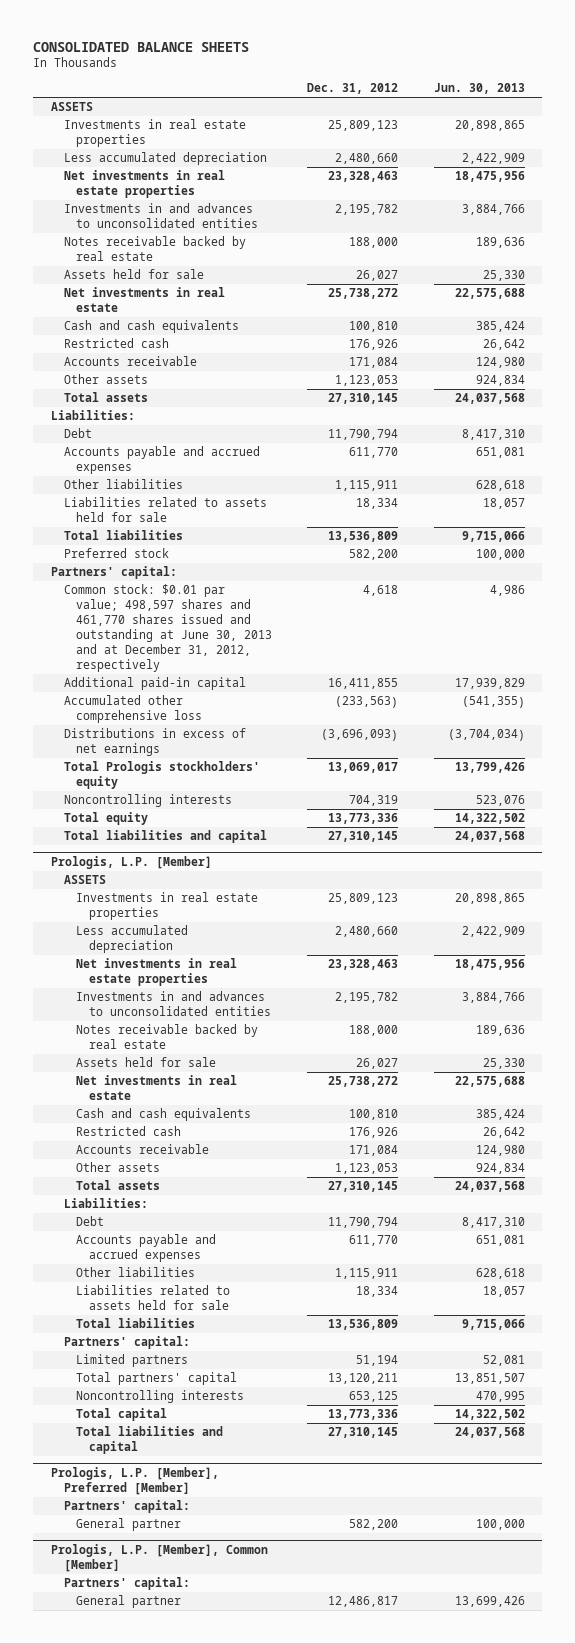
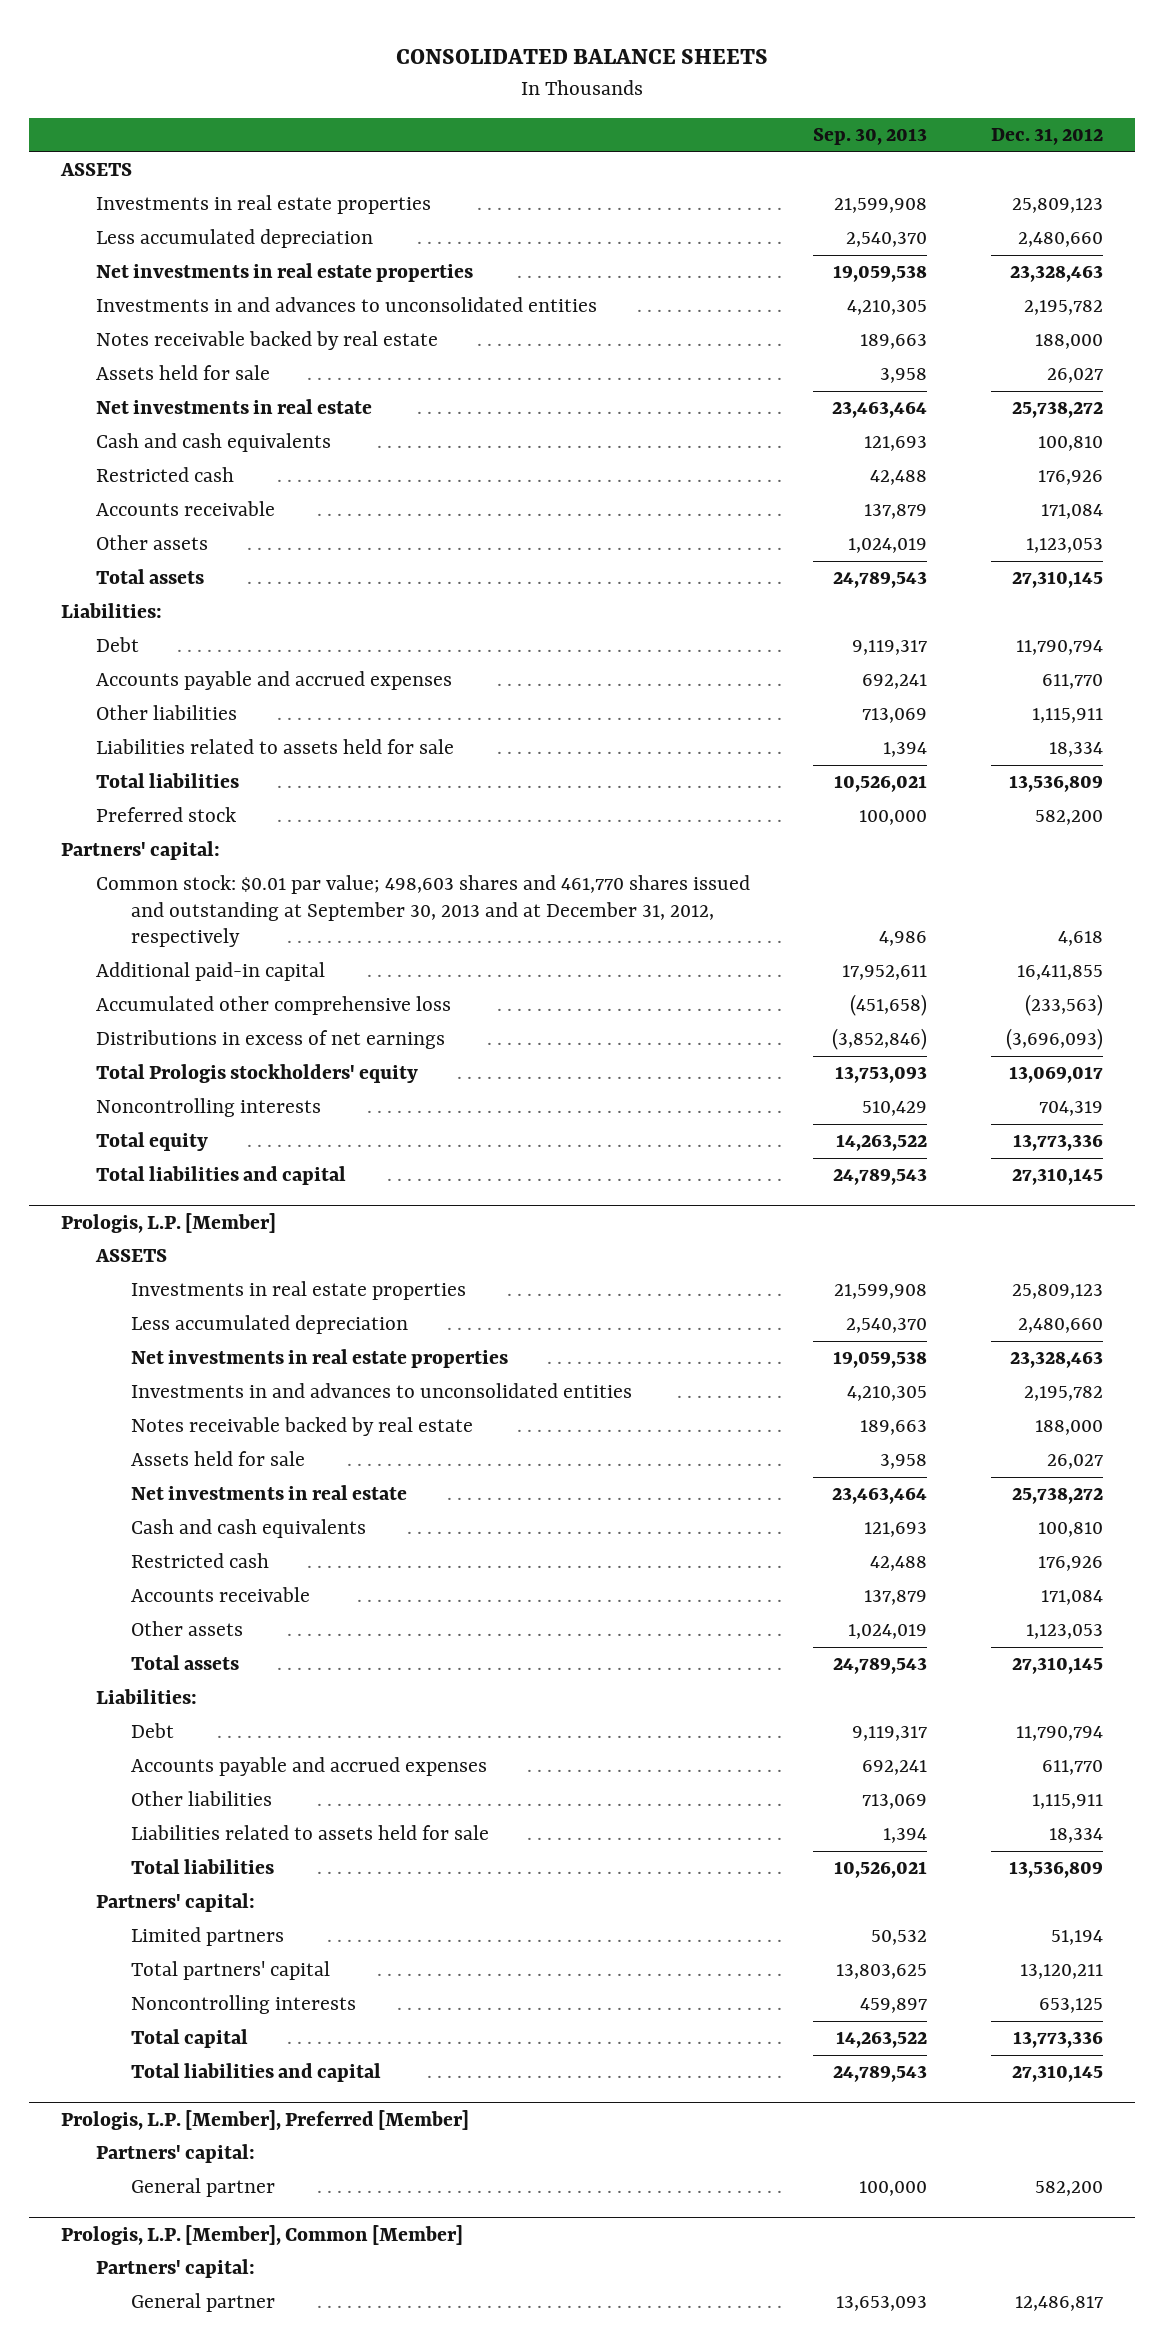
[433,83,525,95] Jun. 30, 2013 -> none
none -> [813,128,928,146] Sep. 30, 2013
[63,584,273,673] Common stock: $0.01 par value; 498,597 shares and 461,770 shares issued and outstanding at June 30, 2013 and at December 31, 2012, respectively -> [95,875,750,948] Common stock: $0.01 par value; 498,603 shares and 461,770 shares issued and outstanding at September 30, 2013 and at December 31, 2012, respectively

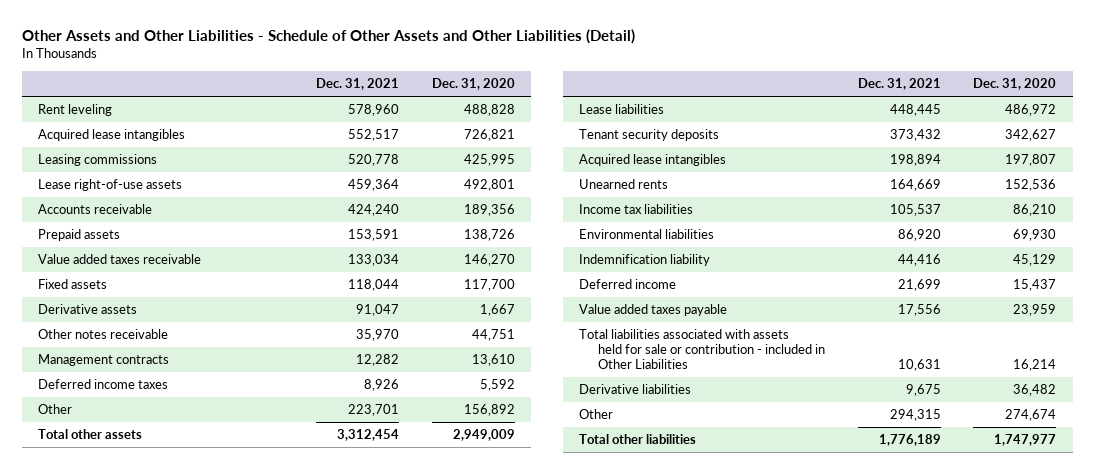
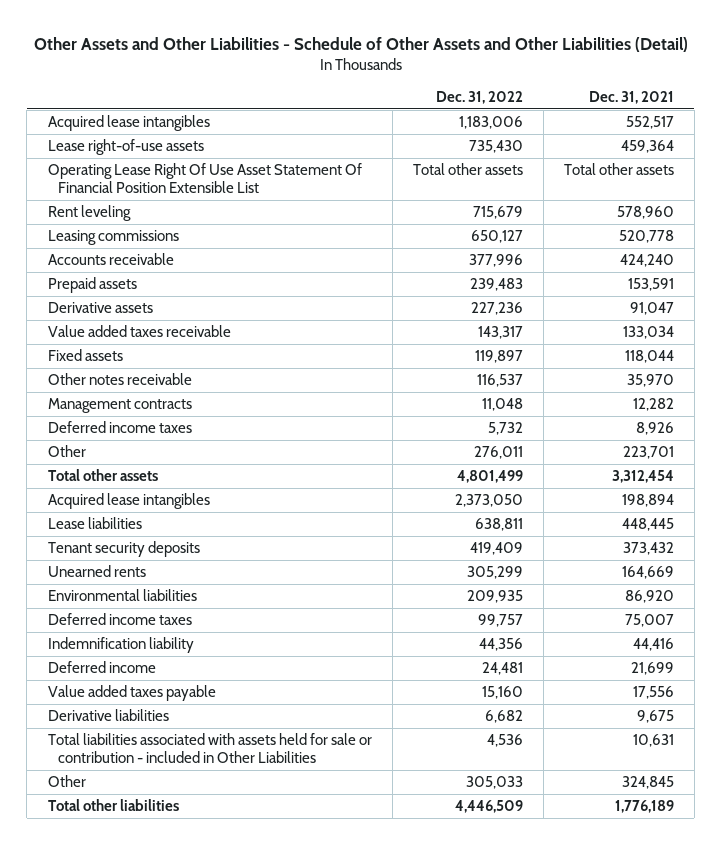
[432,78,516,91] Dec. 31, 2020 -> none
none -> [435,91,523,105] Dec. 31, 2022
none -> [47,163,362,193] Operating Lease Right Of Use Asset Statement Of Financial Position Extensible List
[38,104,113,117] Rent leveling -> [47,205,131,222] Rent leveling
[38,154,158,167] Leasing commissions -> [47,230,179,246] Leasing commissions
[38,304,138,315] Derivative assets -> [47,302,153,314] Derivative assets
[579,154,727,167] Acquired lease intangibles -> [47,493,210,510] Acquired lease intangibles
[579,204,694,215] Income tax liabilities -> none
none -> [47,613,192,626] Deferred income taxes
[579,329,825,370] Total liabilities associated with assets held for sale or contribution - included in Other Liabilities -> [47,733,372,763] Total liabilities associated with assets held for sale or contribution - included in Other Liabilities
[889,409,941,422] 294,315 -> [621,776,674,790] 324,845

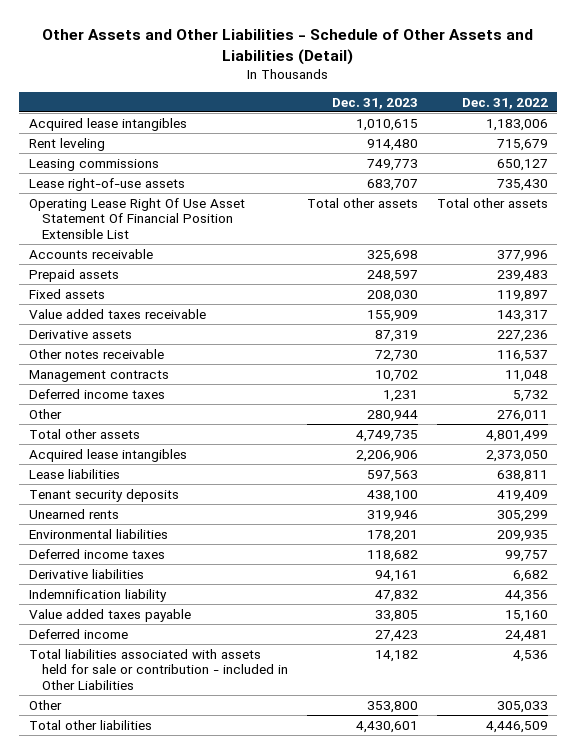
[33,36,688,52] Other Assets and Other Liabilities - Schedule of Other Assets and Other Liabilities (Detail) -> [42,29,534,65] Other Assets and Other Liabilities - Schedule of Other Assets and Liabilities (Detail)
[588,91,674,105] Dec. 31, 2021 -> none
none -> [331,97,418,109] Dec. 31, 2023
[47,139,204,156] Lease right-of-use assets -> [28,177,185,191] Lease right-of-use assets
[47,163,362,193] Operating Lease Right Of Use Asset Statement Of Financial Position Extensible List -> [28,197,245,240] Operating Lease Right Of Use Asset Statement Of Financial Position Extensible List
[47,325,231,338] Value added taxes receivable -> [28,308,206,319] Value added taxes receivable
[47,302,153,314] Derivative assets -> [28,329,132,339] Derivative assets
[47,709,169,722] Derivative liabilities -> [28,568,144,579] Derivative liabilities
[47,661,156,674] Deferred income -> [28,628,128,639] Deferred income

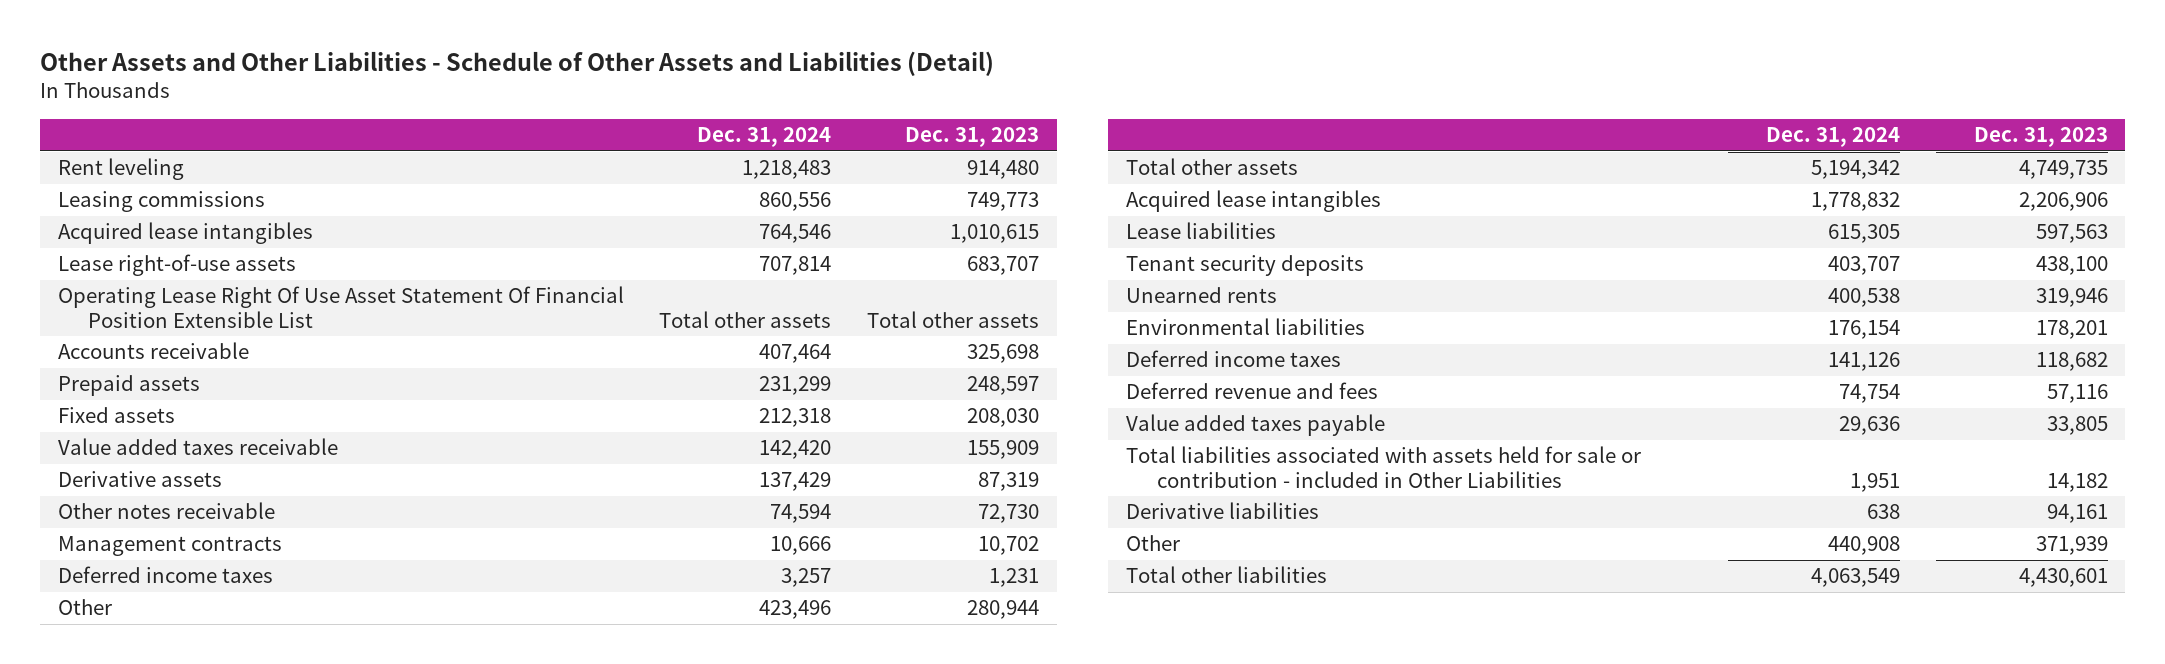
[461,97,548,109] Dec. 31, 2022 -> none
none -> [697,127,832,148] Dec. 31, 2024
[28,117,187,131] Acquired lease intangibles -> [57,222,313,245] Acquired lease intangibles
[28,588,167,602] Indemnification liability -> none
none -> [1125,382,1378,400] Deferred revenue and fees
[28,628,128,639] Deferred income -> none
[28,568,144,579] Derivative liabilities -> [1125,502,1319,520] Derivative liabilities
[366,700,418,713] 353,800 -> [2035,536,2108,556] 371,939

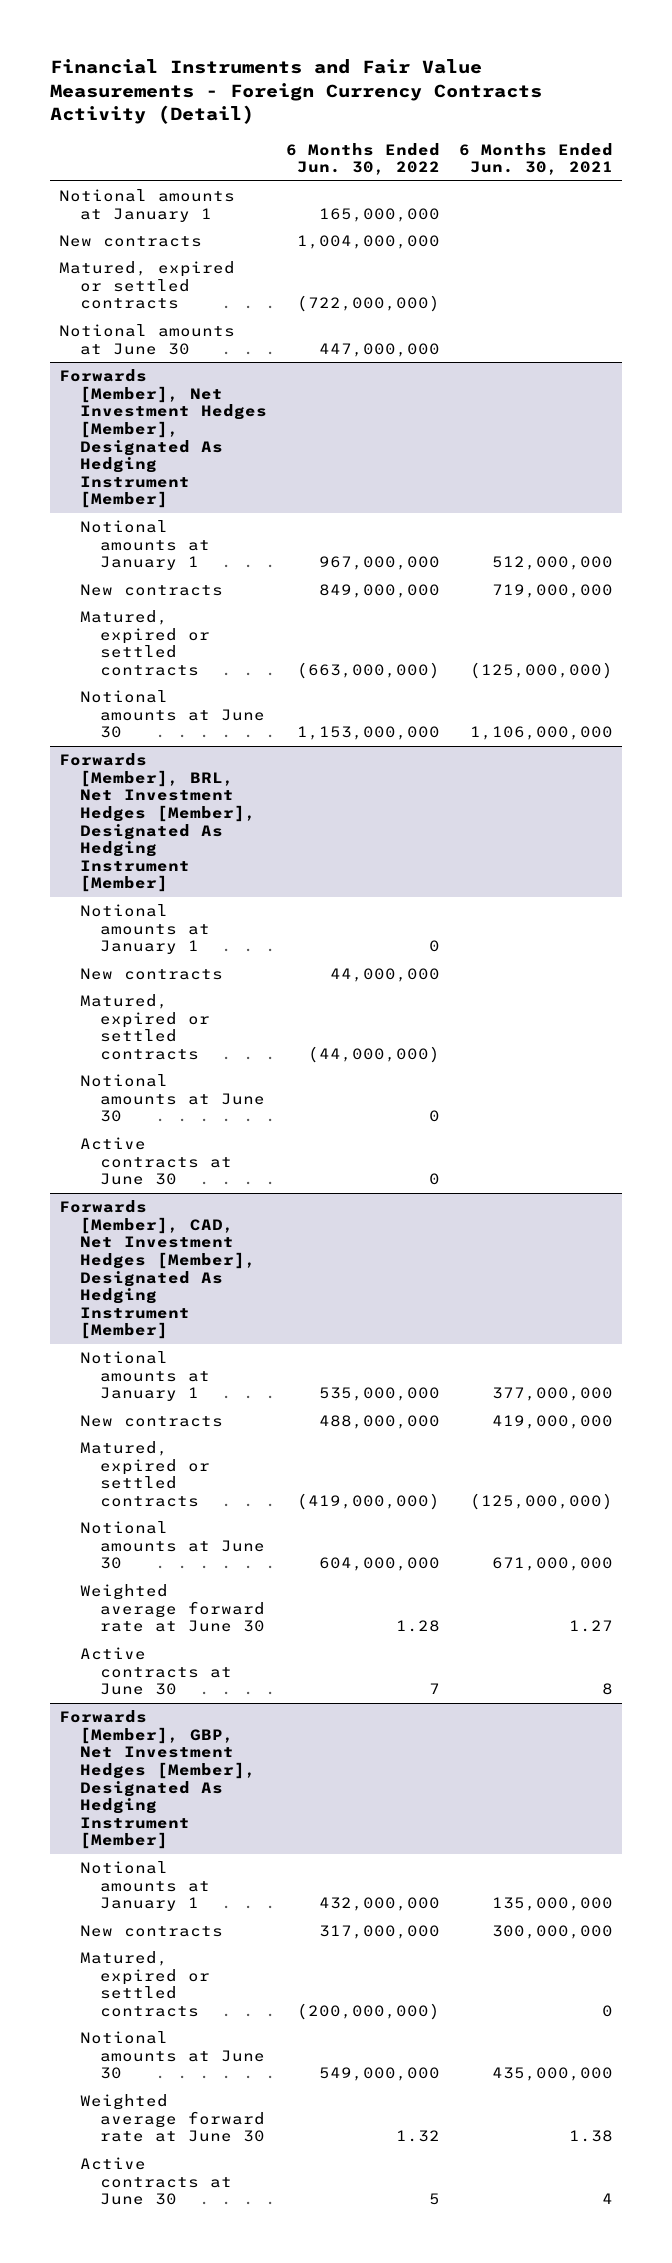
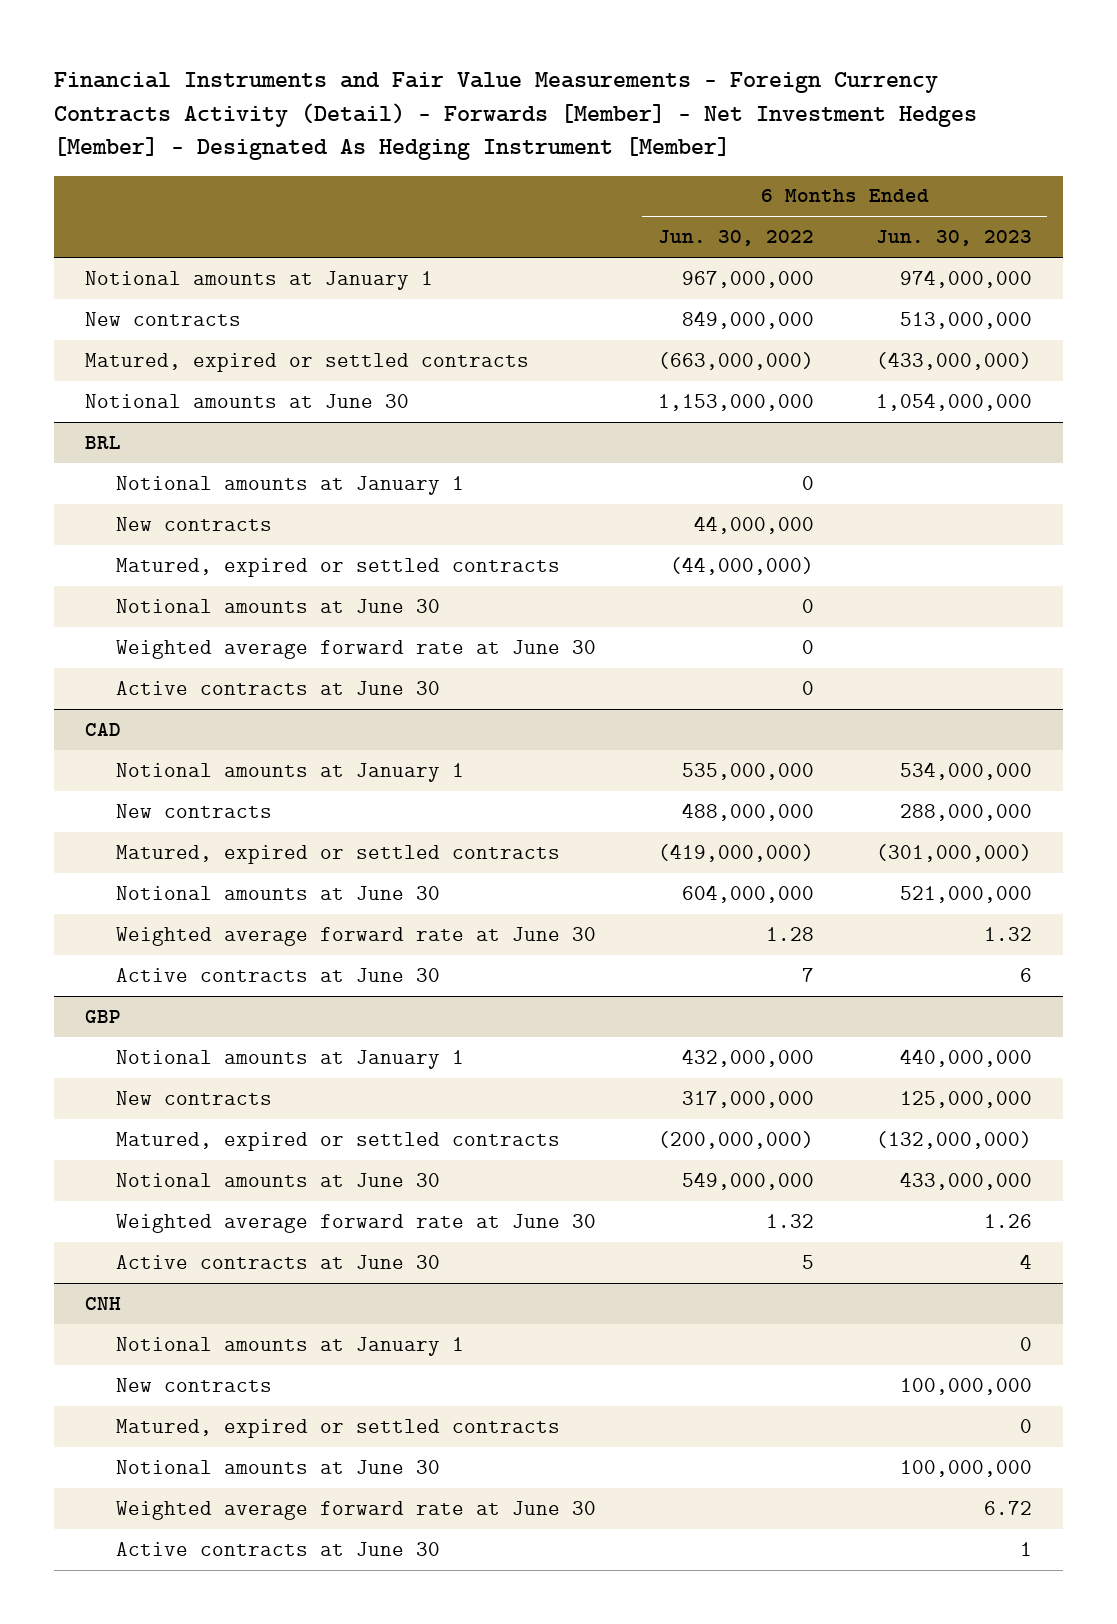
[49,59,542,125] Financial Instruments and Fair Value Measurements - Foreign Currency Contracts Activity (Detail) -> [53,72,977,161] Financial Instruments and Fair Value Measurements - Foreign Currency Contracts Activity (Detail) - Forwards [Member] - Net Investment Hedges [Member] - Designated As Hedging Instrument [Member]
[458,142,613,176] 6 Months Ended Jun. 30, 2021 -> none
none -> [875,230,1032,247] Jun. 30, 2023
[59,188,236,222] Notional amounts at January 1 -> none
[59,234,203,247] New contracts -> none
[59,260,236,310] Matured, expired or settled contracts -> none
[59,323,236,355] Notional amounts at June 30 -> none
[59,368,267,509] Forwards [Member], Net Investment Hedges [Member], Designated As Hedging Instrument [Member] -> none
[59,752,256,893] Forwards [Member], BRL, Net Investment Hedges [Member], Designated As Hedging Instrument [Member] -> none
none -> [84,435,121,449] BRL
none -> [115,639,596,659] Weighted average forward rate at June 30
[59,1199,256,1340] Forwards [Member], CAD, Net Investment Hedges [Member], Designated As Hedging Instrument [Member] -> none
none -> [84,722,121,736] CAD
[59,1709,256,1850] Forwards [Member], GBP, Net Investment Hedges [Member], Designated As Hedging Instrument [Member] -> none
none -> [84,1009,121,1023] GBP
none -> [84,1296,121,1310] CNH
none -> [115,1336,464,1356] Notional amounts at January 1
none -> [115,1377,272,1392] New contracts
none -> [115,1418,560,1438] Matured, expired or settled contracts
none -> [115,1459,440,1474] Notional amounts at June 30
none -> [115,1500,596,1520] Weighted average forward rate at June 30
none -> [115,1541,440,1556] Active contracts at June 30

